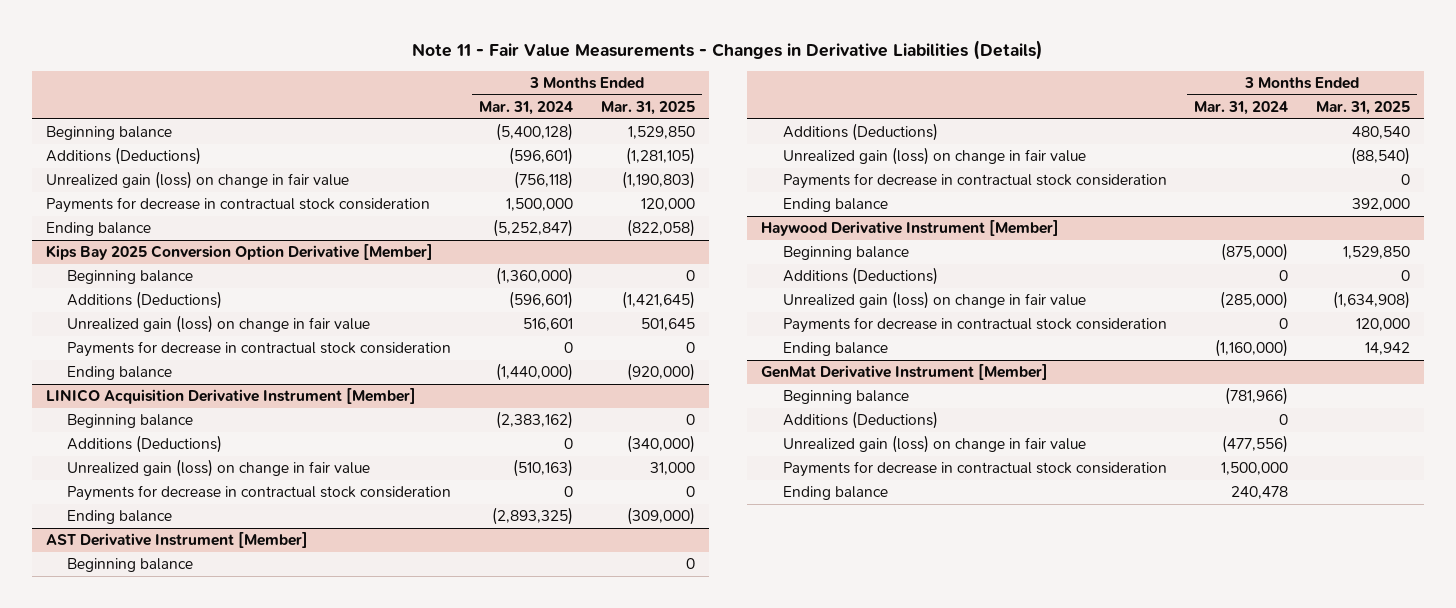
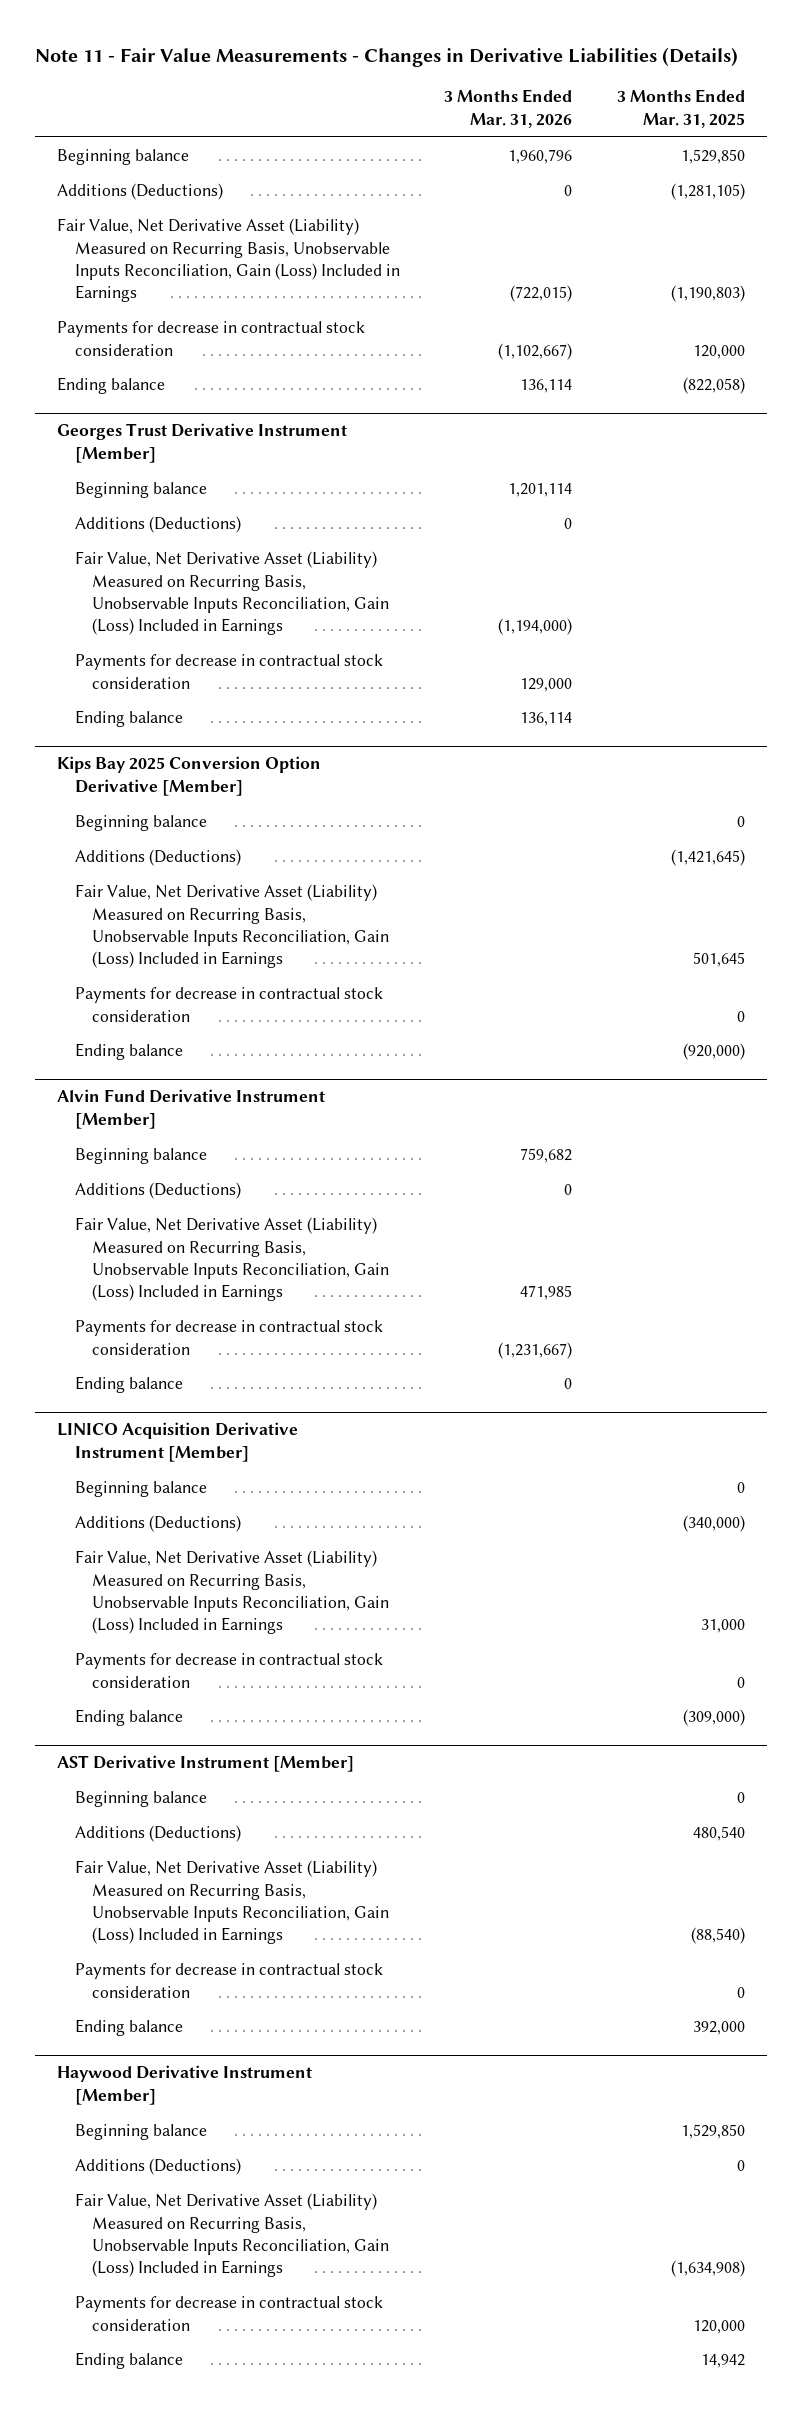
[479,100,574,115] Mar. 31, 2024 -> none
none -> [444,89,573,128] 3 Months Ended Mar. 31, 2026
[45,171,349,190] Unrealized gain (loss) on change in fair value -> [57,218,400,303] Fair Value, Net Derivative Asset (Liability) Measured on Recurring Basis, Unobservable Inputs Reconciliation, Gain (Loss) Included in Earnings
none -> [57,423,348,463] Georges Trust Derivative Instrument [Member]
none -> [74,482,207,499] Beginning balance
none -> [74,516,241,534] Additions (Deductions)
none -> [74,551,390,636] Fair Value, Net Derivative Asset (Liability) Measured on Recurring Basis, Unobservable Inputs Reconciliation, Gain (Loss) Included in Earnings
none -> [74,654,383,689] Payments for decrease in contractual stock consideration
none -> [74,710,183,728] Ending balance
[67,315,371,334] Unrealized gain (loss) on change in fair value -> [74,884,390,969] Fair Value, Net Derivative Asset (Liability) Measured on Recurring Basis, Unobservable Inputs Reconciliation, Gain (Loss) Included in Earnings
none -> [57,1089,326,1129] Alvin Fund Derivative Instrument [Member]
none -> [74,1148,207,1165] Beginning balance
none -> [74,1182,241,1200] Additions (Deductions)
none -> [74,1217,390,1302] Fair Value, Net Derivative Asset (Liability) Measured on Recurring Basis, Unobservable Inputs Reconciliation, Gain (Loss) Included in Earnings
none -> [74,1320,383,1355] Payments for decrease in contractual stock consideration
none -> [74,1376,183,1394] Ending balance
[67,459,371,478] Unrealized gain (loss) on change in fair value -> [74,1550,390,1635] Fair Value, Net Derivative Asset (Liability) Measured on Recurring Basis, Unobservable Inputs Reconciliation, Gain (Loss) Included in Earnings
[782,147,1086,166] Unrealized gain (loss) on change in fair value -> [74,1860,390,1945] Fair Value, Net Derivative Asset (Liability) Measured on Recurring Basis, Unobservable Inputs Reconciliation, Gain (Loss) Included in Earnings
[782,291,1086,310] Unrealized gain (loss) on change in fair value -> [74,2193,390,2278] Fair Value, Net Derivative Asset (Liability) Measured on Recurring Basis, Unobservable Inputs Reconciliation, Gain (Loss) Included in Earnings
[760,364,1048,381] GenMat Derivative Instrument [Member] -> none
[782,390,909,405] Beginning balance -> none
[782,411,938,430] Additions (Deductions) -> none
[782,435,1086,454] Unrealized gain (loss) on change in fair value -> none
[782,461,1167,478] Payments for decrease in contractual stock consideration -> none
[782,486,888,501] Ending balance -> none

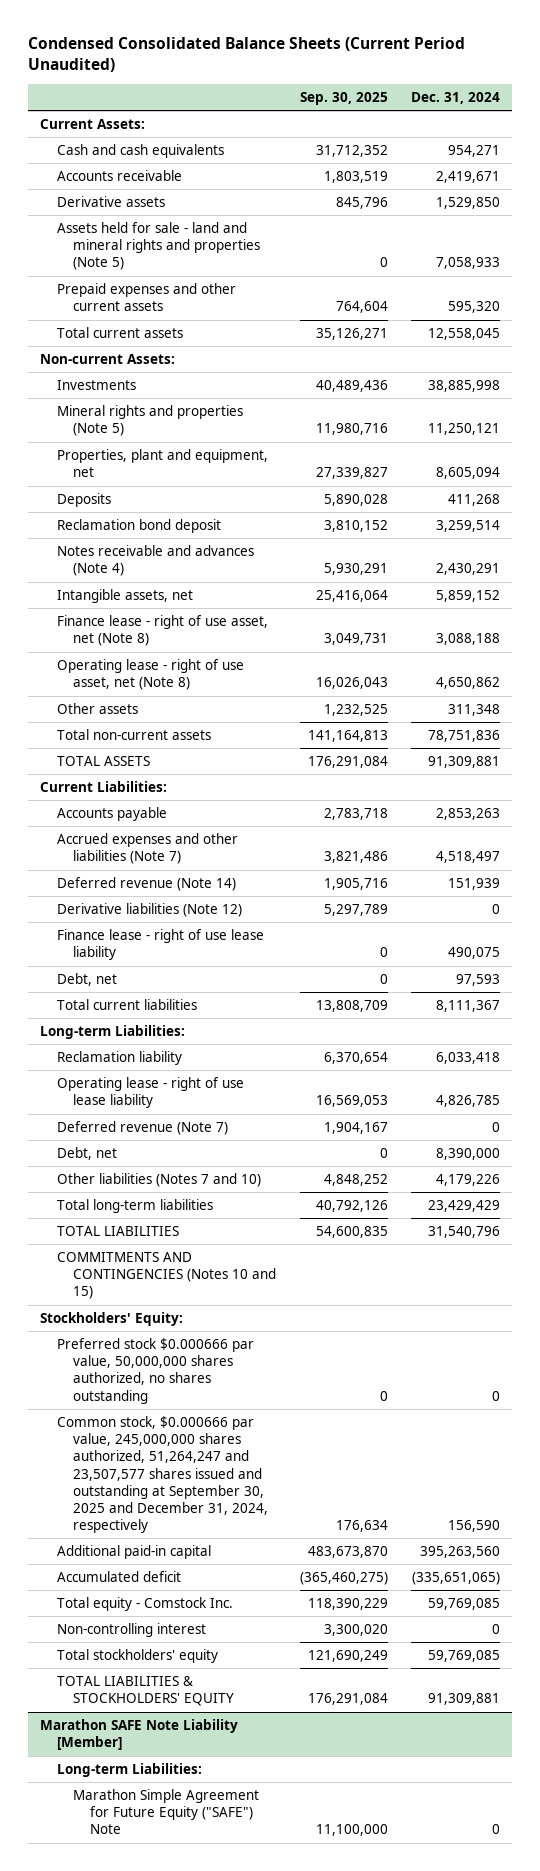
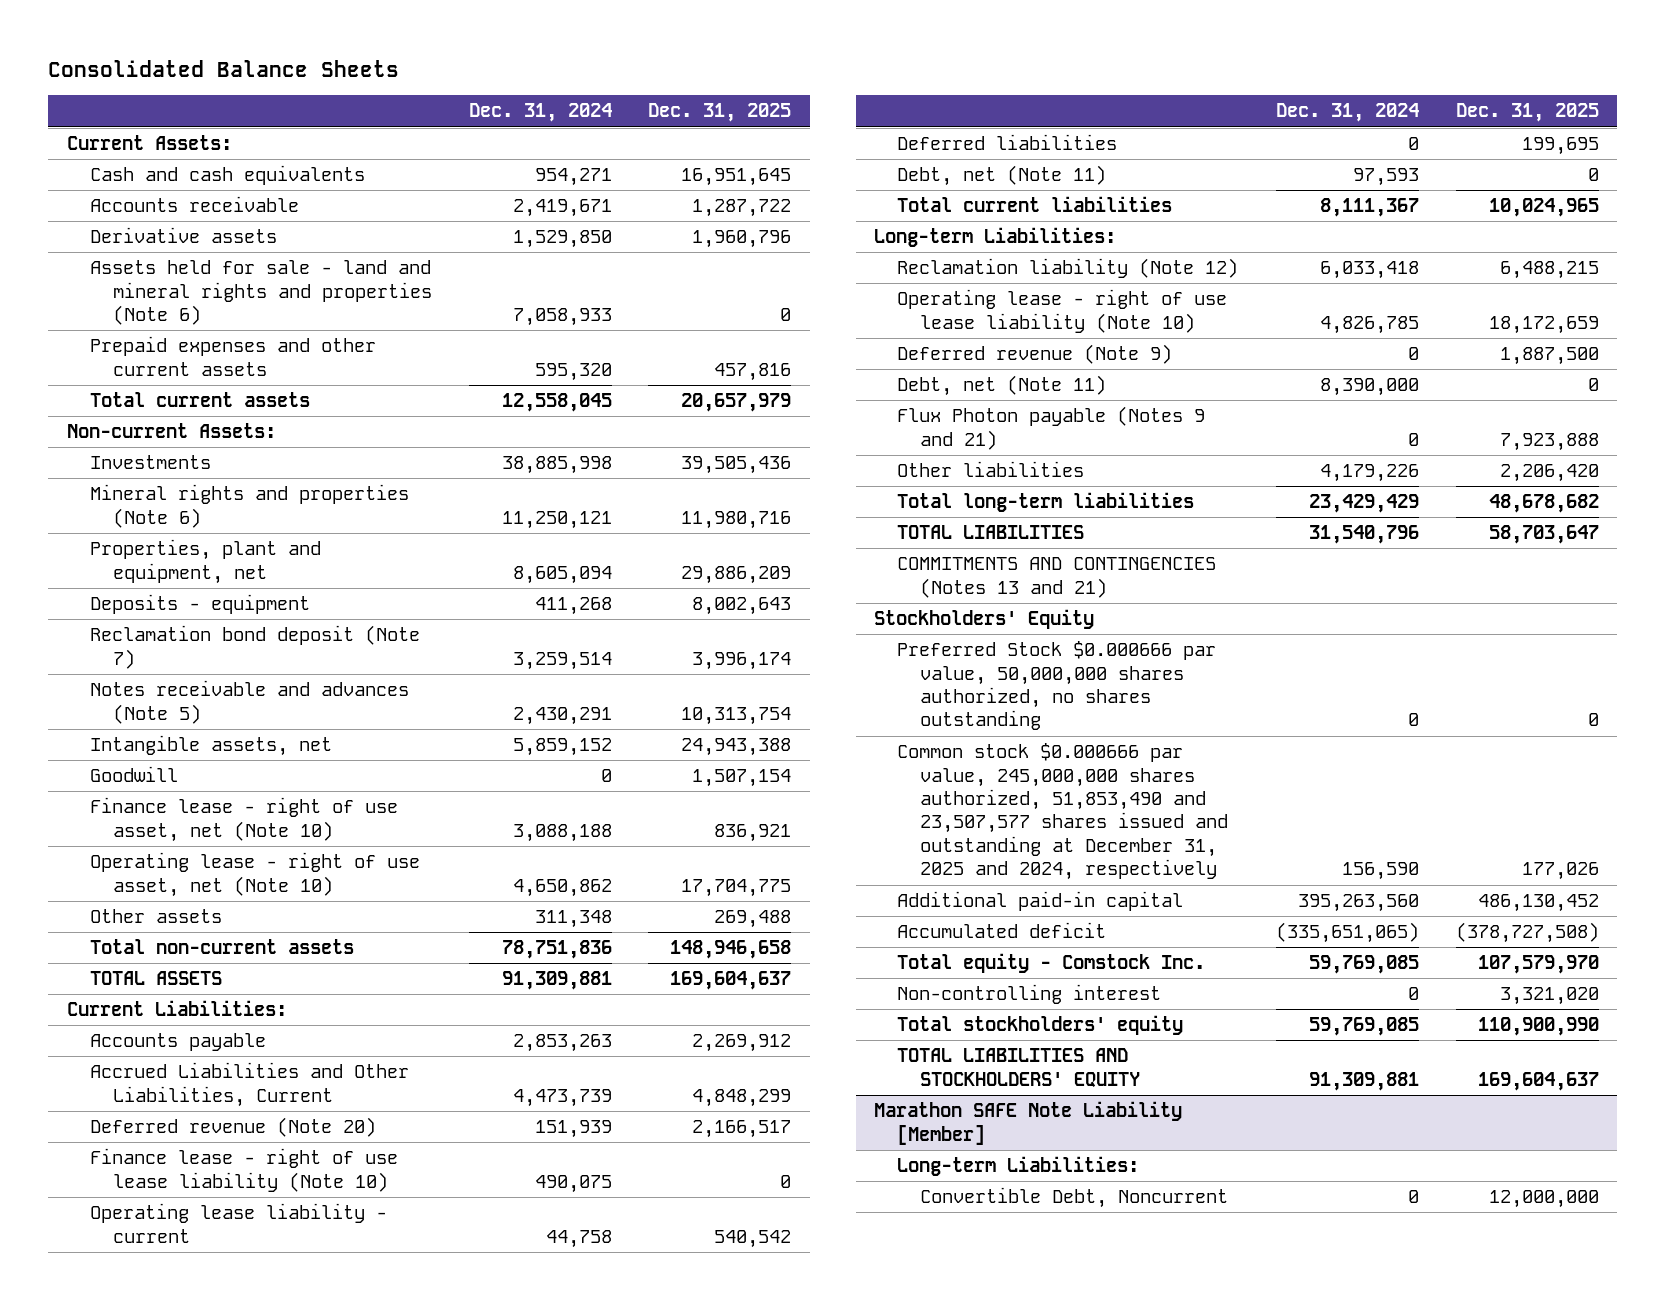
[28,37,466,73] Condensed Consolidated Balance Sheets (Current Period Unaudited) -> [48,59,400,77] Consolidated Balance Sheets
[299,92,388,106] Sep. 30, 2025 -> none
none -> [648,103,792,123] Dec. 31, 2025
[56,222,261,271] Assets held for sale - land and mineral rights and properties (Note 5) -> [89,260,433,325] Assets held for sale - land and mineral rights and properties (Note 6)
[56,405,243,437] Mineral rights and properties (Note 5) -> [89,484,409,528] Mineral rights and properties (Note 6)
[56,493,111,508] Deposits -> [89,594,310,615] Deposits - equipment
[56,519,221,534] Reclamation bond deposit -> [89,625,420,669] Reclamation bond deposit (Note 7)
[56,545,254,577] Notes receivable and advances (Note 4) -> [89,680,409,724] Notes receivable and advances (Note 5)
none -> [89,766,178,783] Goodwill
[56,615,268,647] Finance lease - right of use asset, net (Note 8) -> [89,797,398,842] Finance lease - right of use asset, net (Note 10)
[56,659,244,691] Operating lease - right of use asset, net (Note 8) -> [89,852,420,897] Operating lease - right of use asset, net (Note 10)
[56,903,242,918] Derivative liabilities (Note 12) -> none
[56,833,238,865] Accrued expenses and other liabilities (Note 7) -> [89,1062,409,1107] Accrued Liabilities and Other Liabilities, Current
[436,851,501,864] 4,518,497 -> [512,1088,612,1107] 4,473,739
[56,877,236,892] Deferred revenue (Note 14) -> [89,1117,376,1138] Deferred revenue (Note 20)
[56,929,264,961] Finance lease - right of use lease liability -> [89,1148,398,1192] Finance lease - right of use lease liability (Note 10)
none -> [89,1203,387,1243] Operating lease liability - current
none -> [897,134,1118,151] Deferred liabilities
[56,973,117,987] Debt, net -> [897,165,1107,187] Debt, net (Note 11)
[56,1051,182,1066] Reclamation liability -> [897,258,1239,279] Reclamation liability (Note 12)
[56,1077,244,1109] Operating lease - right of use lease liability -> [897,289,1228,333] Operating lease - right of use lease liability (Note 10)
[56,1121,228,1136] Deferred revenue (Note 7) -> [897,344,1173,365] Deferred revenue (Note 9)
[56,1147,117,1161] Debt, net -> [897,375,1107,397] Debt, net (Note 11)
none -> [897,406,1206,450] Flux Photon payable (Notes 9 and 21)
[56,1173,261,1188] Other liabilities (Notes 7 and 10) -> [897,461,1085,478] Other liabilities
[56,1252,277,1300] COMMITMENTS AND CONTINGENCIES (Notes 10 and 15) -> [897,557,1217,598] COMMITMENTS AND CONTINGENCIES (Notes 13 and 21)
[39,1312,183,1327] Stockholders' Equity: -> [873,609,1094,630] Stockholders' Equity
[56,1338,254,1404] Preferred stock $0.000666 par value, 50,000,000 shares authorized, no shares outstanding -> [897,641,1217,731] Preferred Stock $0.000666 par value, 50,000,000 shares authorized, no shares outstanding
[56,1416,269,1534] Common stock, $0.000666 par value, 245,000,000 shares authorized, 51,264,247 and 23,507,577 shares issued and outstanding at September 30, 2025 and December 31, 2024, respectively -> [897,743,1229,881] Common stock $0.000666 par value, 245,000,000 shares authorized, 51,853,490 and 23,507,577 shares issued and outstanding at December 31, 2025 and 2024, respectively
[56,1676,235,1707] TOTAL LIABILITIES & STOCKHOLDERS' EQUITY -> [897,1048,1141,1087] TOTAL LIABILITIES AND STOCKHOLDERS' EQUITY
[73,1789,260,1835] Marathon Simple Agreement for Future Equity ("SAFE") Note -> [920,1187,1229,1209] Convertible Debt, Noncurrent

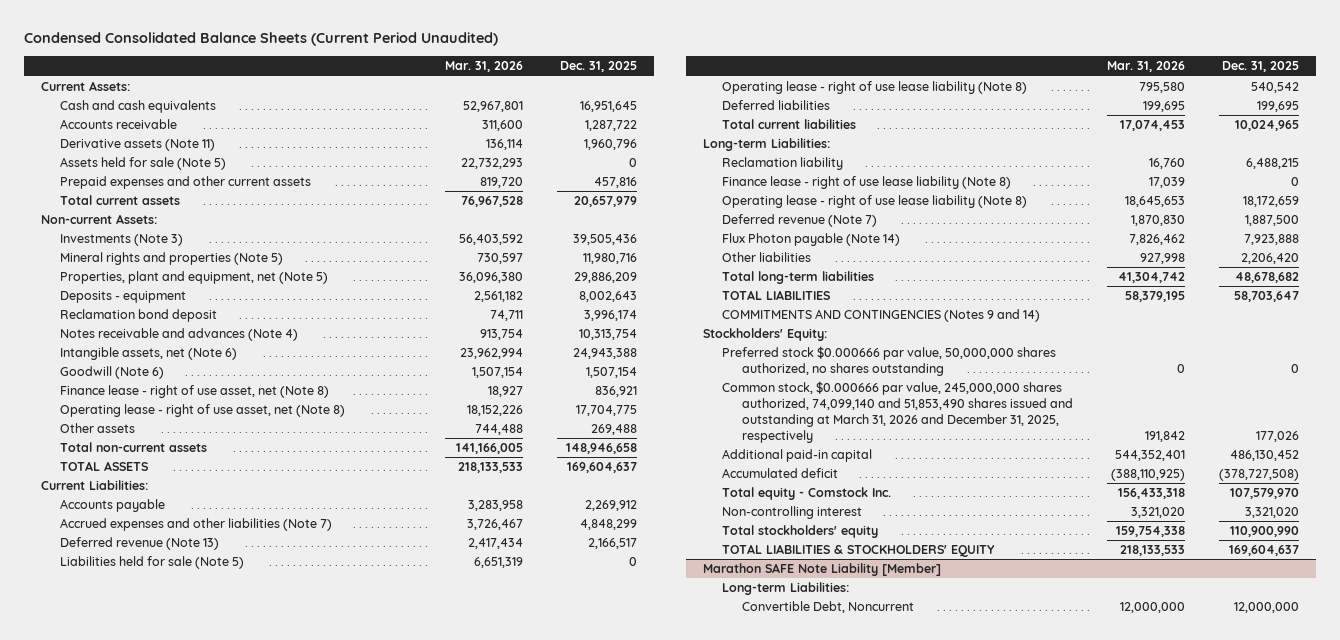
[48,59,400,77] Consolidated Balance Sheets -> [23,32,498,47] Condensed Consolidated Balance Sheets (Current Period Unaudited)
[468,103,612,123] Dec. 31, 2024 -> none
none -> [445,61,524,73] Mar. 31, 2026
[89,227,277,244] Derivative assets -> [60,139,216,152] Derivative assets (Note 11)
[89,260,433,325] Assets held for sale - land and mineral rights and properties (Note 6) -> [60,157,227,171] Assets held for sale (Note 5)
[89,455,211,470] Investments -> [60,234,184,247] Investments (Note 3)
[89,484,409,528] Mineral rights and properties (Note 6) -> [60,252,284,266] Mineral rights and properties (Note 5)
[89,539,321,584] Properties, plant and equipment, net -> [60,271,329,285] Properties, plant and equipment, net (Note 5)
[89,625,420,669] Reclamation bond deposit (Note 7) -> [60,309,218,323] Reclamation bond deposit
[89,680,409,724] Notes receivable and advances (Note 5) -> [60,328,299,342] Notes receivable and advances (Note 4)
[89,735,332,757] Intangible assets, net -> [60,347,238,361] Intangible assets, net (Note 6)
[89,766,178,783] Goodwill -> [60,366,165,380] Goodwill (Note 6)
[89,797,398,842] Finance lease - right of use asset, net (Note 10) -> [60,385,330,399] Finance lease - right of use asset, net (Note 8)
[89,852,420,897] Operating lease - right of use asset, net (Note 10) -> [60,404,346,418] Operating lease - right of use asset, net (Note 8)
[89,1148,398,1192] Finance lease - right of use lease liability (Note 10) -> none
[89,1062,409,1107] Accrued Liabilities and Other Liabilities, Current -> [60,518,333,532] Accrued expenses and other liabilities (Note 7)
[89,1117,376,1138] Deferred revenue (Note 20) -> [60,537,220,551] Deferred revenue (Note 13)
none -> [60,556,245,570] Liabilities held for sale (Note 5)
[89,1203,387,1243] Operating lease liability - current -> [722,81,1028,95] Operating lease - right of use lease liability (Note 8)
[897,165,1107,187] Debt, net (Note 11) -> none
[897,375,1107,397] Debt, net (Note 11) -> none
[897,258,1239,279] Reclamation liability (Note 12) -> [722,157,844,171] Reclamation liability
none -> [722,176,1012,190] Finance lease - right of use lease liability (Note 8)
[897,289,1228,333] Operating lease - right of use lease liability (Note 10) -> [722,195,1028,209] Operating lease - right of use lease liability (Note 8)
[897,344,1173,365] Deferred revenue (Note 9) -> [722,214,878,228] Deferred revenue (Note 7)
[897,406,1206,450] Flux Photon payable (Notes 9 and 21) -> [722,233,901,247] Flux Photon payable (Note 14)
[897,557,1217,598] COMMITMENTS AND CONTINGENCIES (Notes 13 and 21) -> [722,309,1041,323] COMMITMENTS AND CONTINGENCIES (Notes 9 and 14)
[873,609,1094,630] Stockholders' Equity -> [702,328,827,342] Stockholders' Equity:
[897,641,1217,731] Preferred Stock $0.000666 par value, 50,000,000 shares authorized, no shares outstanding -> [722,346,1057,377] Preferred stock $0.000666 par value, 50,000,000 shares authorized, no shares outstanding
[897,743,1229,881] Common stock $0.000666 par value, 245,000,000 shares authorized, 51,853,490 and 23,507,577 shares issued and outstanding at December 31, 2025 and 2024, respectively -> [722,381,1073,444] Common stock, $0.000666 par value, 245,000,000 shares authorized, 74,099,140 and 51,853,490 shares issued and outstanding at March 31, 2026 and December 31, 2025, respectively
[897,1048,1141,1087] TOTAL LIABILITIES AND STOCKHOLDERS' EQUITY -> [722,544,996,558] TOTAL LIABILITIES & STOCKHOLDERS' EQUITY

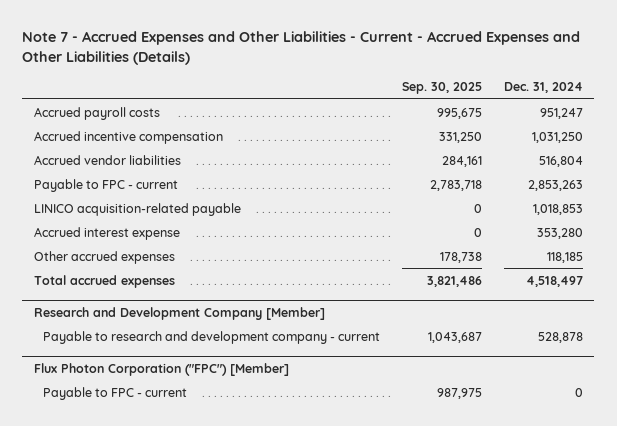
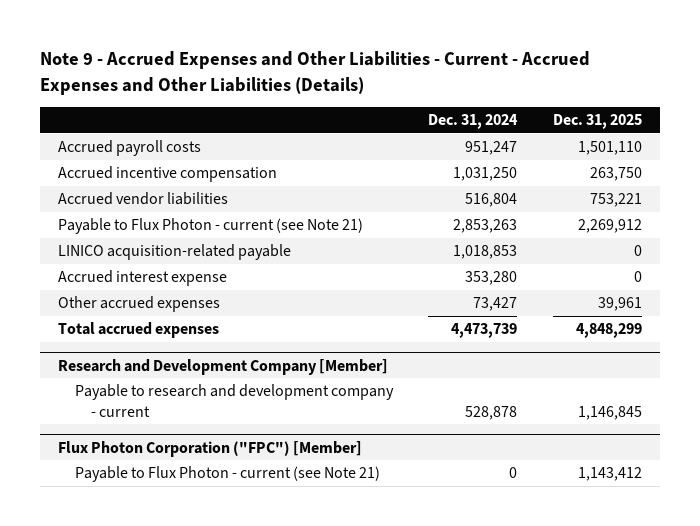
[22,31,581,65] Note 7 - Accrued Expenses and Other Liabilities - Current - Accrued Expenses and Other Liabilities (Details) -> [40,51,591,95] Note 9 - Accrued Expenses and Other Liabilities - Current - Accrued Expenses and Other Liabilities (Details)
[402,82,483,95] Sep. 30, 2025 -> none
none -> [552,114,642,130] Dec. 31, 2025
[33,178,178,192] Payable to FPC - current -> [58,218,364,235] Payable to Flux Photon - current (see Note 21)
[547,251,584,263] 118,185 -> [473,297,518,312] 73,427
[526,275,584,287] 4,518,497 -> [451,323,518,339] 4,473,739
[43,386,188,400] Payable to FPC - current -> [74,466,380,483] Payable to Flux Photon - current (see Note 21)

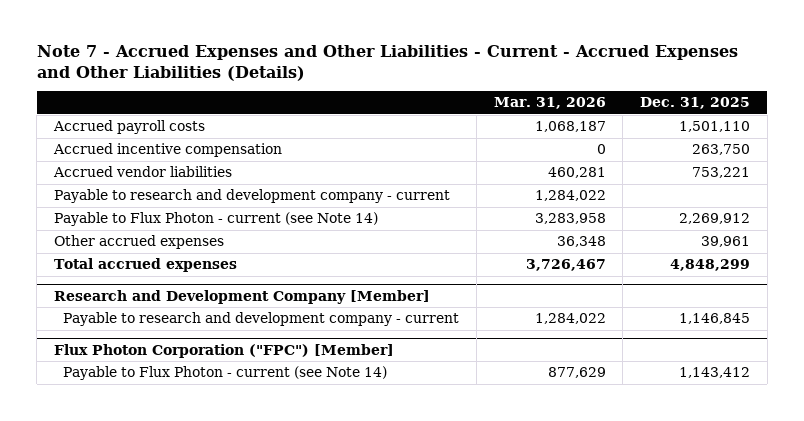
[40,51,591,95] Note 9 - Accrued Expenses and Other Liabilities - Current - Accrued Expenses and Other Liabilities (Details) -> [36,45,738,81] Note 7 - Accrued Expenses and Other Liabilities - Current - Accrued Expenses and Other Liabilities (Details)
[428,114,519,130] Dec. 31, 2024 -> none
none -> [493,97,606,110] Mar. 31, 2026
[58,244,292,261] LINICO acquisition-related payable -> none
[58,270,228,287] Accrued interest expense -> none
none -> [53,189,450,204] Payable to research and development company - current
[58,218,364,235] Payable to Flux Photon - current (see Note 21) -> [53,212,378,227] Payable to Flux Photon - current (see Note 14)
[74,466,380,483] Payable to Flux Photon - current (see Note 21) -> [63,366,388,381] Payable to Flux Photon - current (see Note 14)

